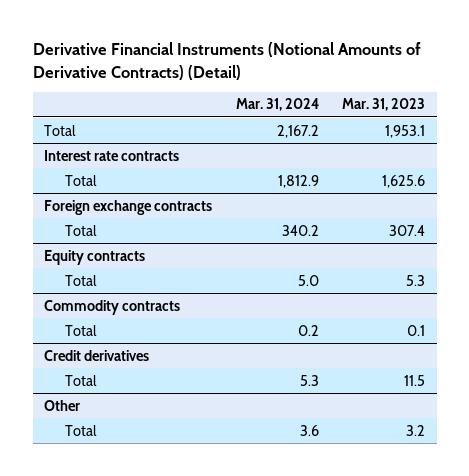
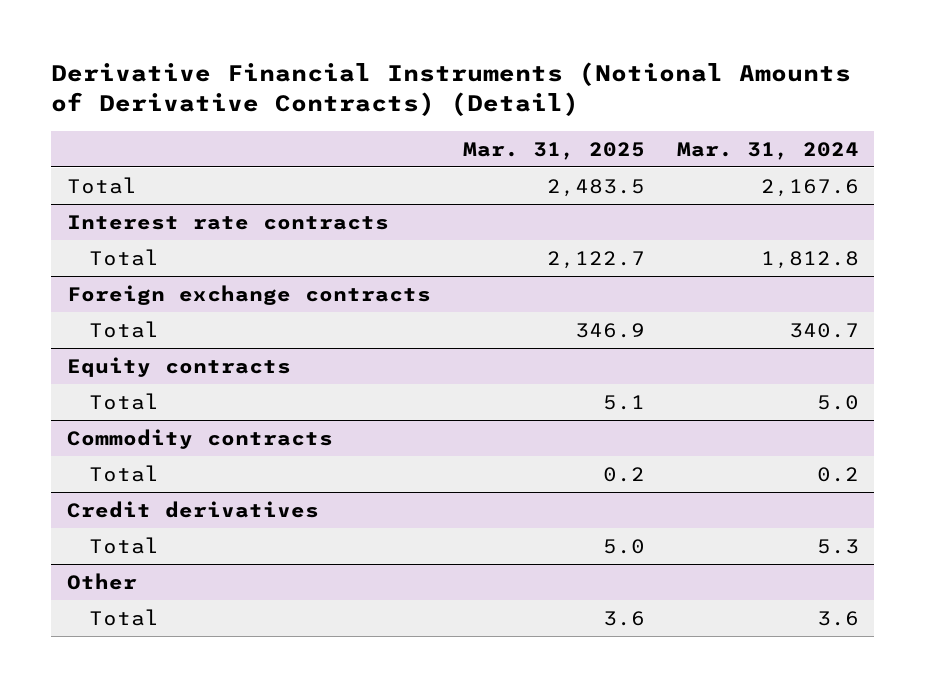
[341,98,425,112] Mar. 31, 2023 -> none
none -> [462,141,645,160] Mar. 31, 2025
[276,124,319,138] 2,167.2 -> [760,178,859,197] 2,167.6
[277,174,319,188] 1,812.9 -> [760,250,859,269] 1,812.8
[281,224,319,236] 340.2 -> [788,322,859,338] 340.7

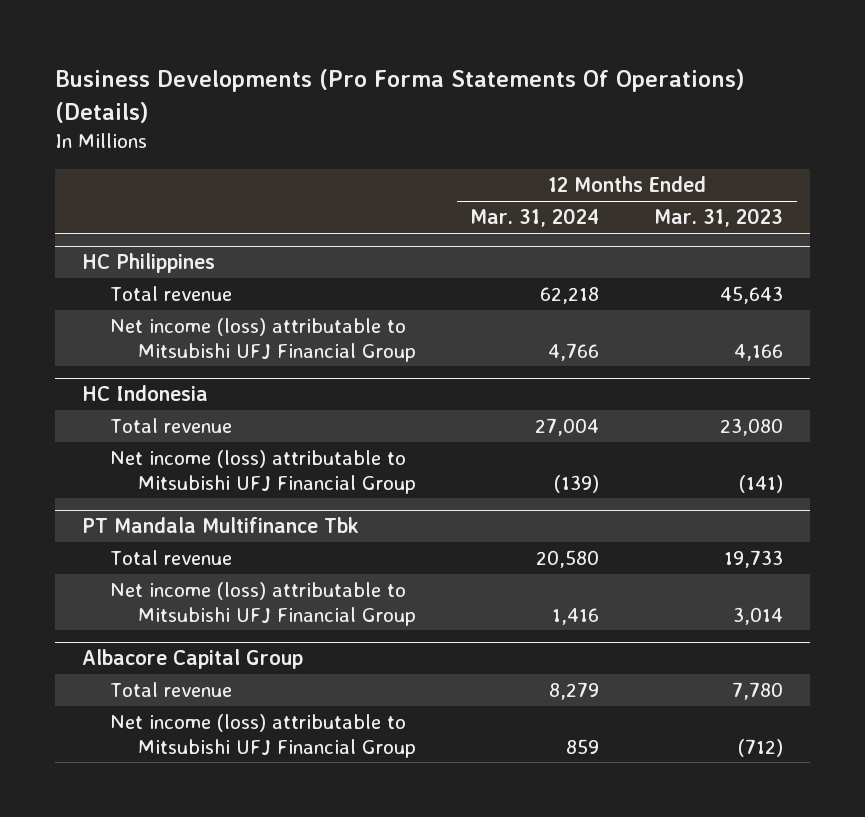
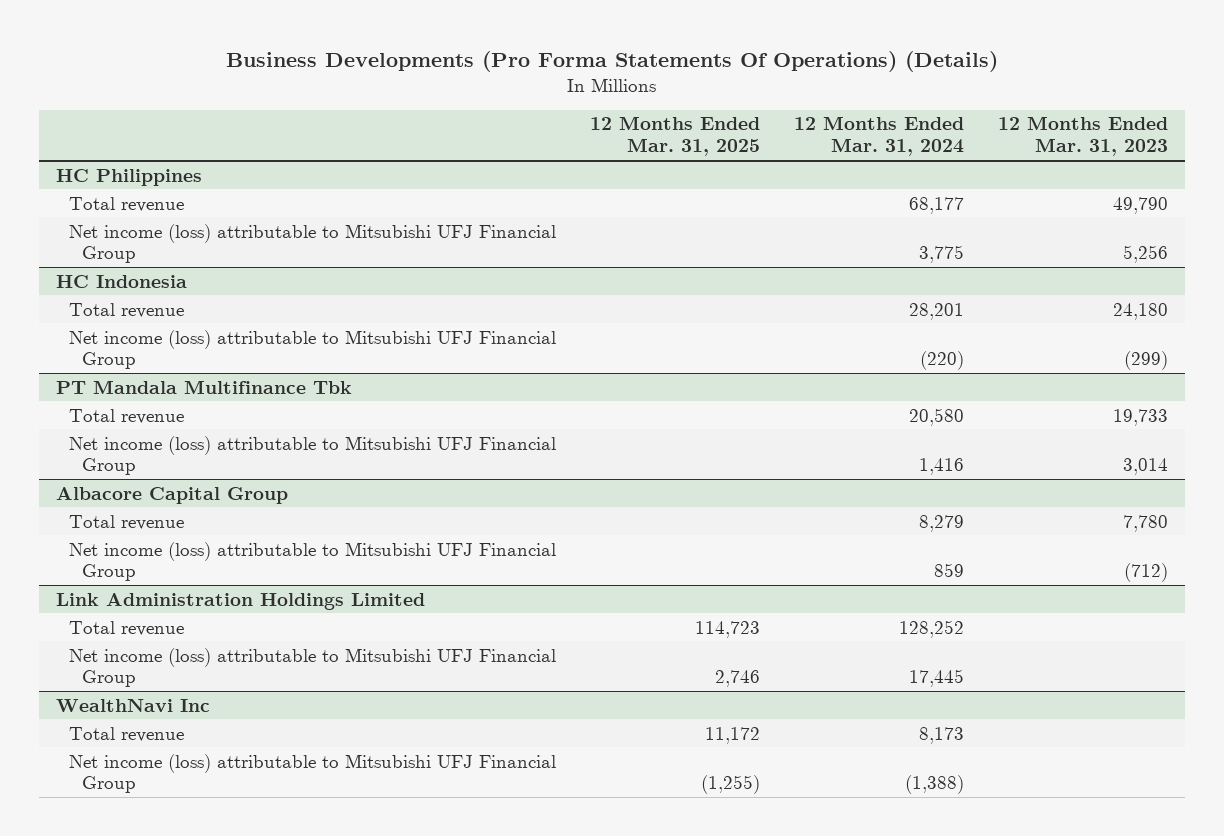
none -> [589,116,760,157] 12 Months Ended Mar. 31, 2025
[540,287,600,305] 62,218 -> [909,196,965,214] 68,177
[719,286,783,305] 45,643 -> [1113,196,1169,214] 49,790
[548,342,600,361] 4,766 -> [919,245,965,264] 3,775
[733,343,783,361] 4,166 -> [1123,245,1169,264] 5,256
[535,418,600,437] 27,004 -> [909,302,965,320] 28,201
[719,418,783,437] 23,080 -> [1113,302,1169,320] 24,180
[554,474,600,493] (139) -> [920,351,965,371] (220)
[738,474,783,493] (141) -> [1124,351,1169,371] (299)
none -> [55,592,425,610] Link Administration Holdings Limited
none -> [68,620,184,636] Total revenue
none -> [68,647,556,688] Net income (loss) attributable to Mitsubishi UFJ Financial Group
none -> [55,698,210,712] WealthNavi Inc
none -> [68,726,184,742] Total revenue
none -> [68,753,556,794] Net income (loss) attributable to Mitsubishi UFJ Financial Group

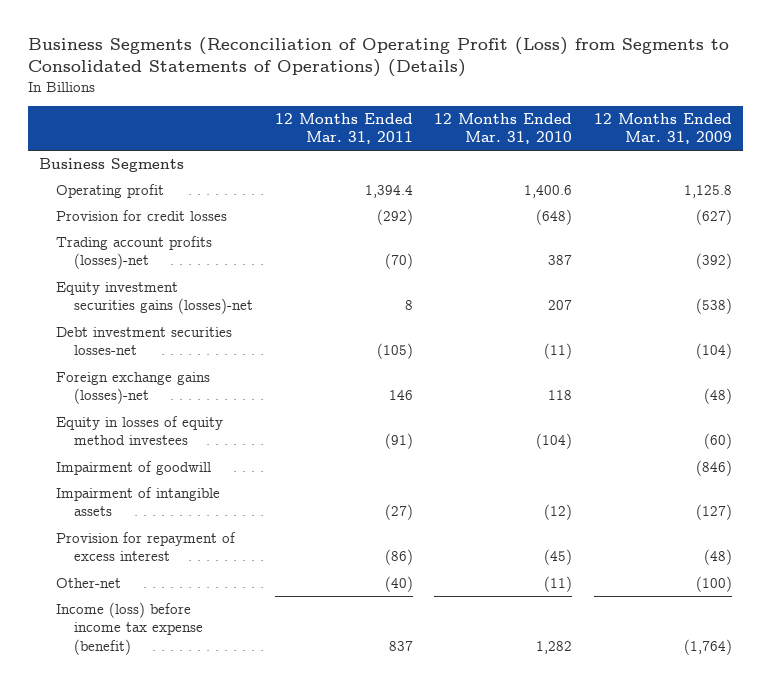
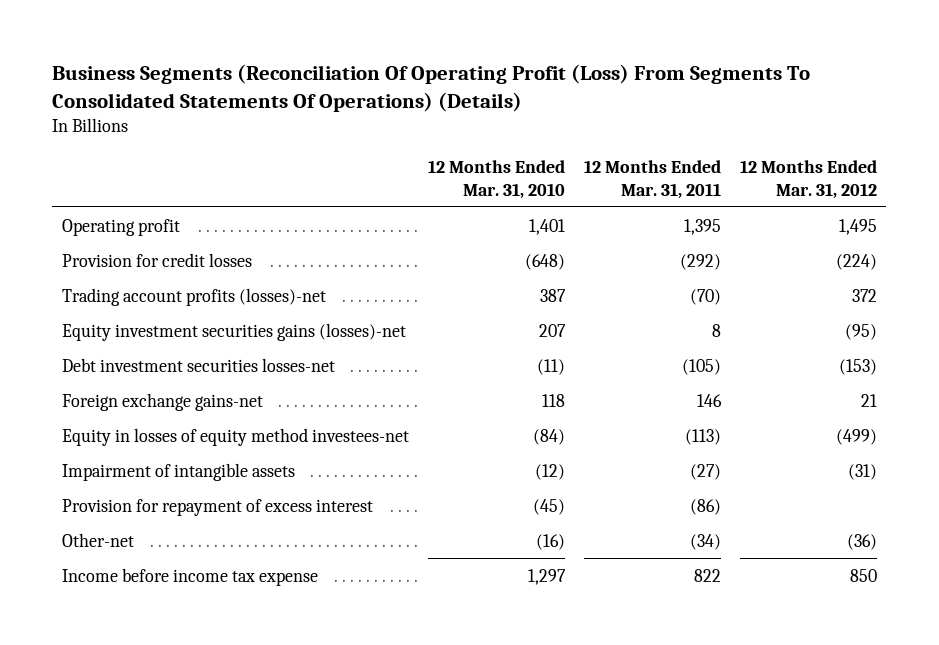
[28,37,730,78] Business Segments (Reconciliation of Operating Profit (Loss) from Segments to Consolidated Statements of Operations) (Details) -> [52,63,811,112] Business Segments (Reconciliation Of Operating Profit (Loss) From Segments To Consolidated Statements Of Operations) (Details)
[594,112,733,145] 12 Months Ended Mar. 31, 2009 -> none
none -> [739,160,877,199] 12 Months Ended Mar. 31, 2012
[38,157,184,172] Business Segments -> none
[364,184,413,198] 1,394.4 -> [683,218,721,235] 1,395
[524,184,573,198] 1,400.6 -> [528,218,565,235] 1,401
[56,460,212,475] Impairment of goodwill -> none
[56,371,211,405] Foreign exchange gains (losses)-net -> [61,392,263,411] Foreign exchange gains-net
[56,415,224,446] Equity in losses of equity method investees -> [61,427,409,446] Equity in losses of equity method investees-net
[384,433,413,450] (91) -> [684,428,721,445] (113)
[536,433,573,450] (104) -> [532,428,565,445] (84)
[384,575,413,592] (40) -> [689,533,721,550] (34)
[544,575,573,592] (11) -> [535,533,565,550] (16)
[56,601,203,655] Income (loss) before income tax expense (benefit) -> [61,567,318,586] Income before income tax expense
[388,640,413,651] 837 -> [693,568,721,582] 822
[536,640,573,654] 1,282 -> [527,568,566,585] 1,297

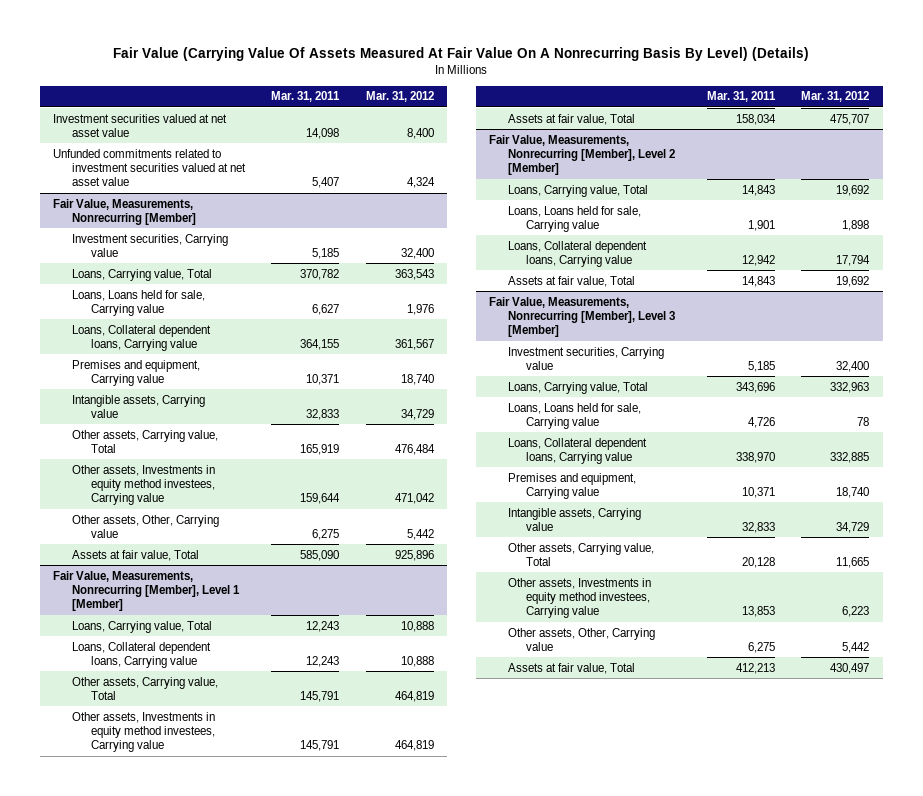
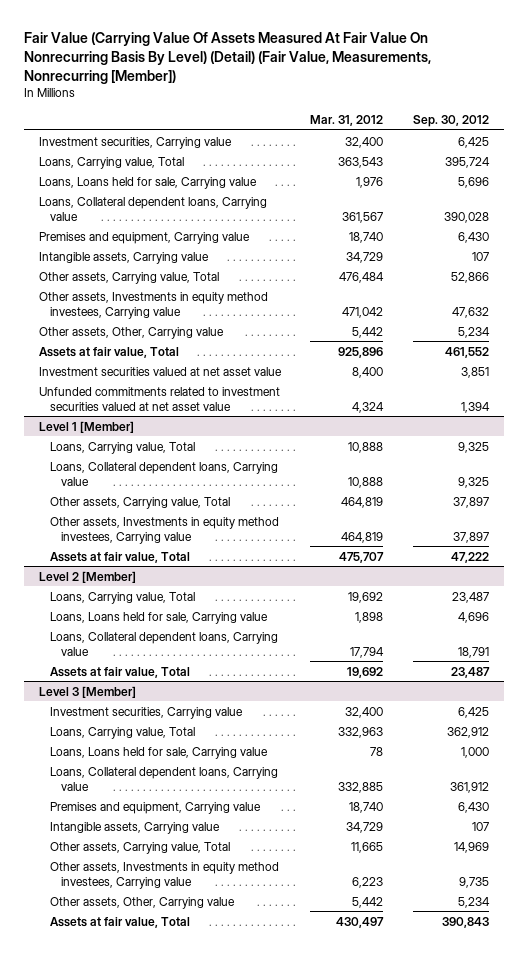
[113,47,810,62] Fair Value (Carrying Value Of Assets Measured At Fair Value On A Nonrecurring Basis By Level) (Details) -> [24,32,432,84] Fair Value (Carrying Value Of Assets Measured At Fair Value On Nonrecurring Basis By Level) (Detail) (Fair Value, Measurements, Nonrecurring [Member])
[271,91,341,103] Mar. 31, 2011 -> none
none -> [412,114,489,127] Sep. 30, 2012
[53,198,197,225] Fair Value, Measurements, Nonrecurring [Member] -> none
[53,570,241,612] Fair Value, Measurements, Nonrecurring [Member], Level 1 [Member] -> none
[53,113,228,137] Investment securities valued at net asset value -> [38,366,282,376] Investment securities valued at net asset value
[53,148,247,187] Unfunded commitments related to investment securities valued at net asset value -> [38,386,280,411] Unfunded commitments related to investment securities valued at net asset value
none -> [38,420,134,433] Level 1 [Member]
[489,134,675,176] Fair Value, Measurements, Nonrecurring [Member], Level 2 [Member] -> none
none -> [38,570,136,583] Level 2 [Member]
[489,296,675,338] Fair Value, Measurements, Nonrecurring [Member], Level 3 [Member] -> none
none -> [38,685,136,698] Level 3 [Member]

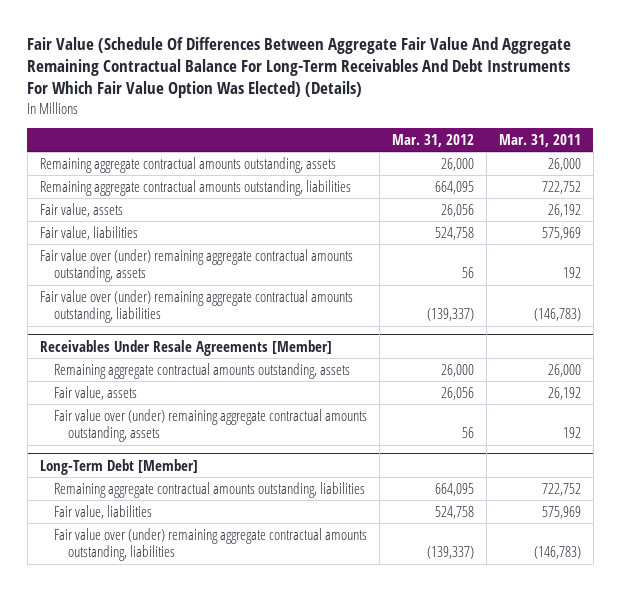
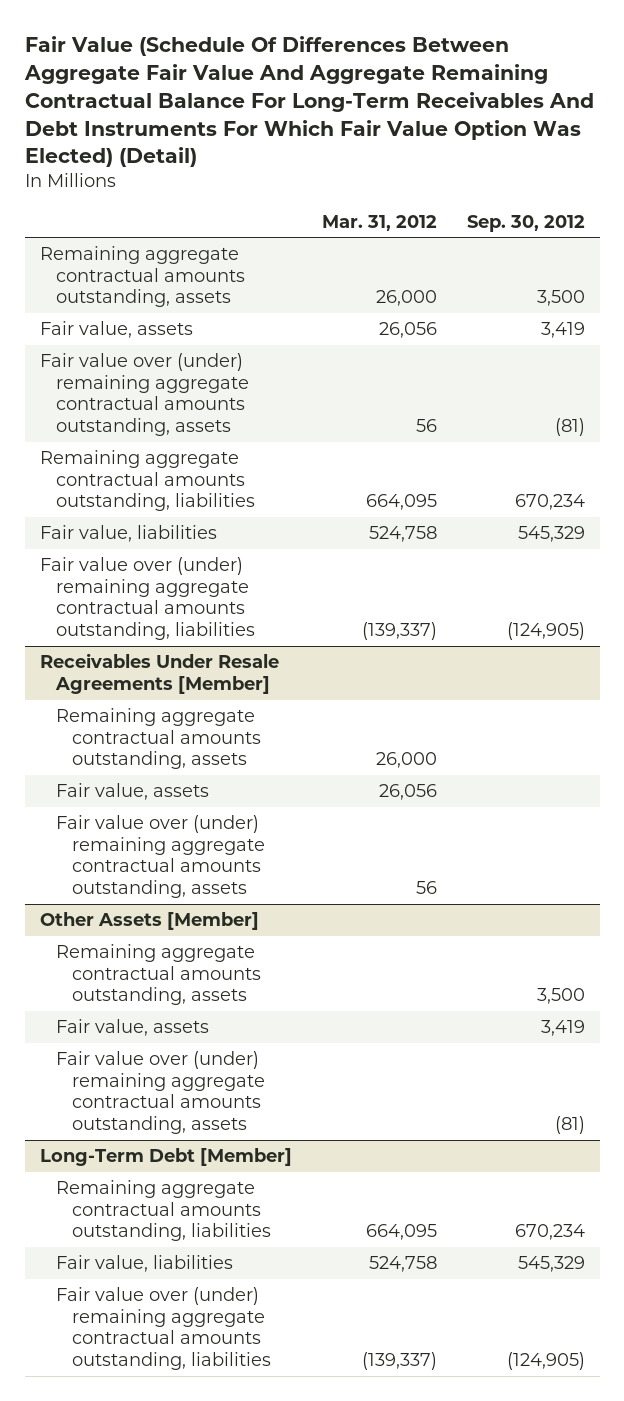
[27,36,572,99] Fair Value (Schedule Of Differences Between Aggregate Fair Value And Aggregate Remaining Contractual Balance For Long-Term Receivables And Debt Instruments For Which Fair Value Option Was Elected) (Details) -> [23,36,594,168] Fair Value (Schedule Of Differences Between Aggregate Fair Value And Aggregate Remaining Contractual Balance For Long-Term Receivables And Debt Instruments For Which Fair Value Option Was Elected) (Detail)
[498,133,581,147] Mar. 31, 2011 -> none
none -> [466,214,585,232] Sep. 30, 2012
[39,179,351,196] Remaining aggregate contractual amounts outstanding, liabilities -> [39,450,255,512] Remaining aggregate contractual amounts outstanding, liabilities
[39,225,138,240] Fair value, liabilities -> [39,525,217,543] Fair value, liabilities
none -> [39,912,259,931] Other Assets [Member]
none -> [55,944,262,1006] Remaining aggregate contractual amounts outstanding, assets
none -> [55,1019,209,1037] Fair value, assets
none -> [55,1051,266,1134] Fair value over (under) remaining aggregate contractual amounts outstanding, assets

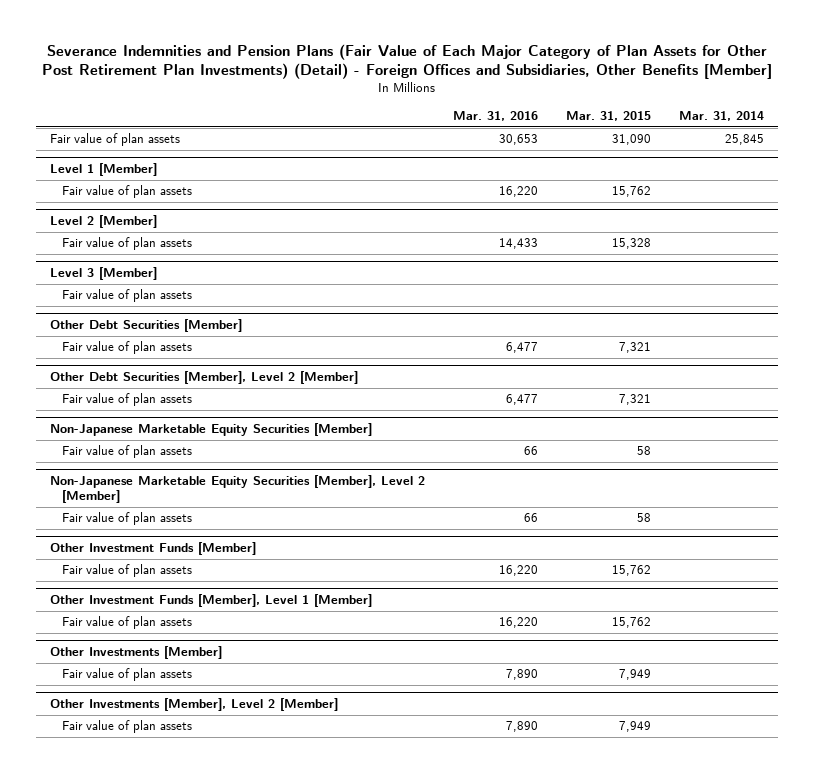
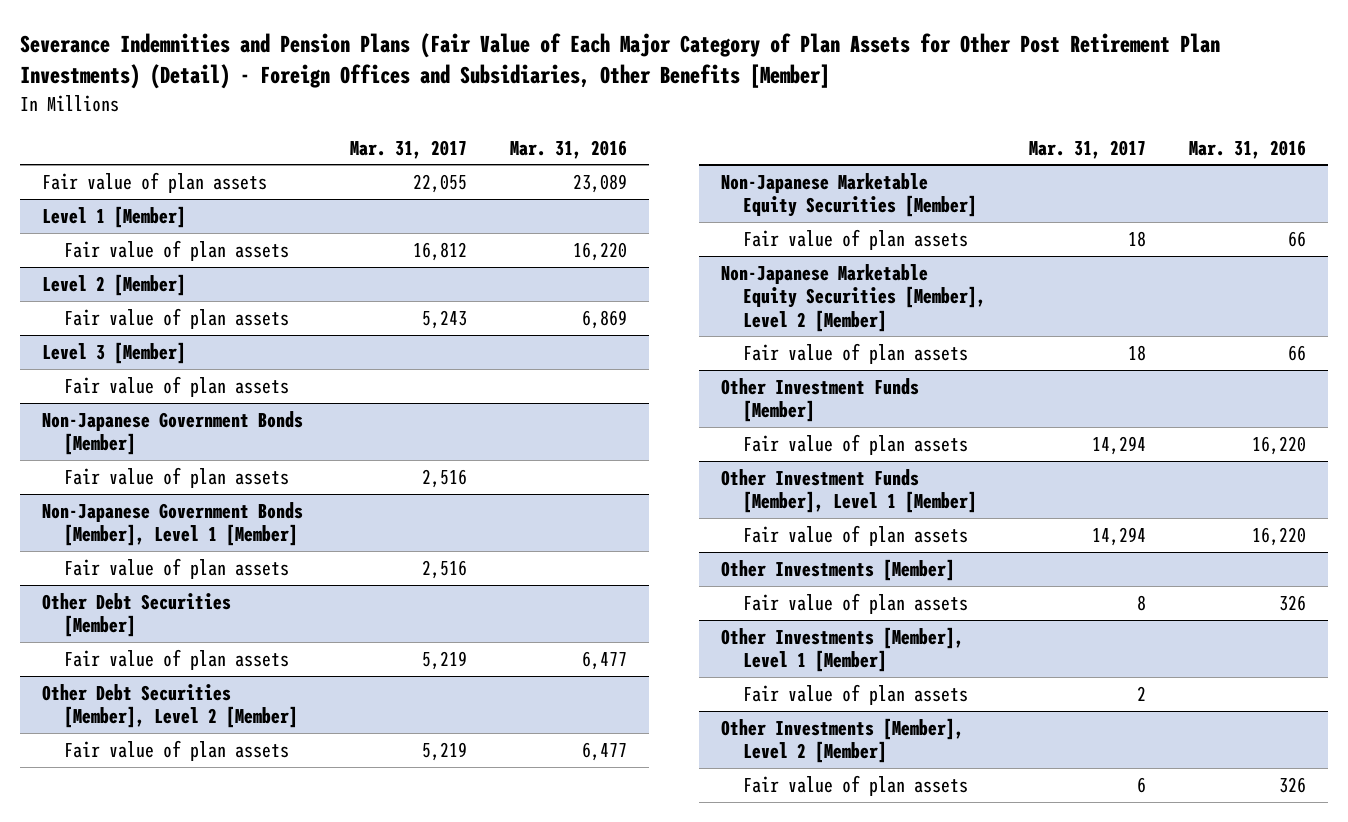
[566,111,652,122] Mar. 31, 2015 -> none
[679,111,765,122] Mar. 31, 2014 -> none
none -> [350,139,468,159] Mar. 31, 2017
[499,134,539,146] 30,653 -> [573,173,628,193] 23,089
[499,238,539,250] 14,433 -> [582,309,628,329] 6,869
none -> [41,410,303,456] Non-Japanese Government Bonds [Member]
none -> [64,466,290,488] Fair value of plan assets
none -> [41,501,303,547] Non-Japanese Government Bonds [Member], Level 1 [Member]
none -> [64,557,290,579] Fair value of plan assets
[506,669,539,681] 7,890 -> [1279,594,1307,611] 326
none -> [720,626,964,673] Other Investments [Member], Level 1 [Member]
none -> [743,683,969,705] Fair value of plan assets
[506,721,539,733] 7,890 -> [1279,776,1307,793] 326

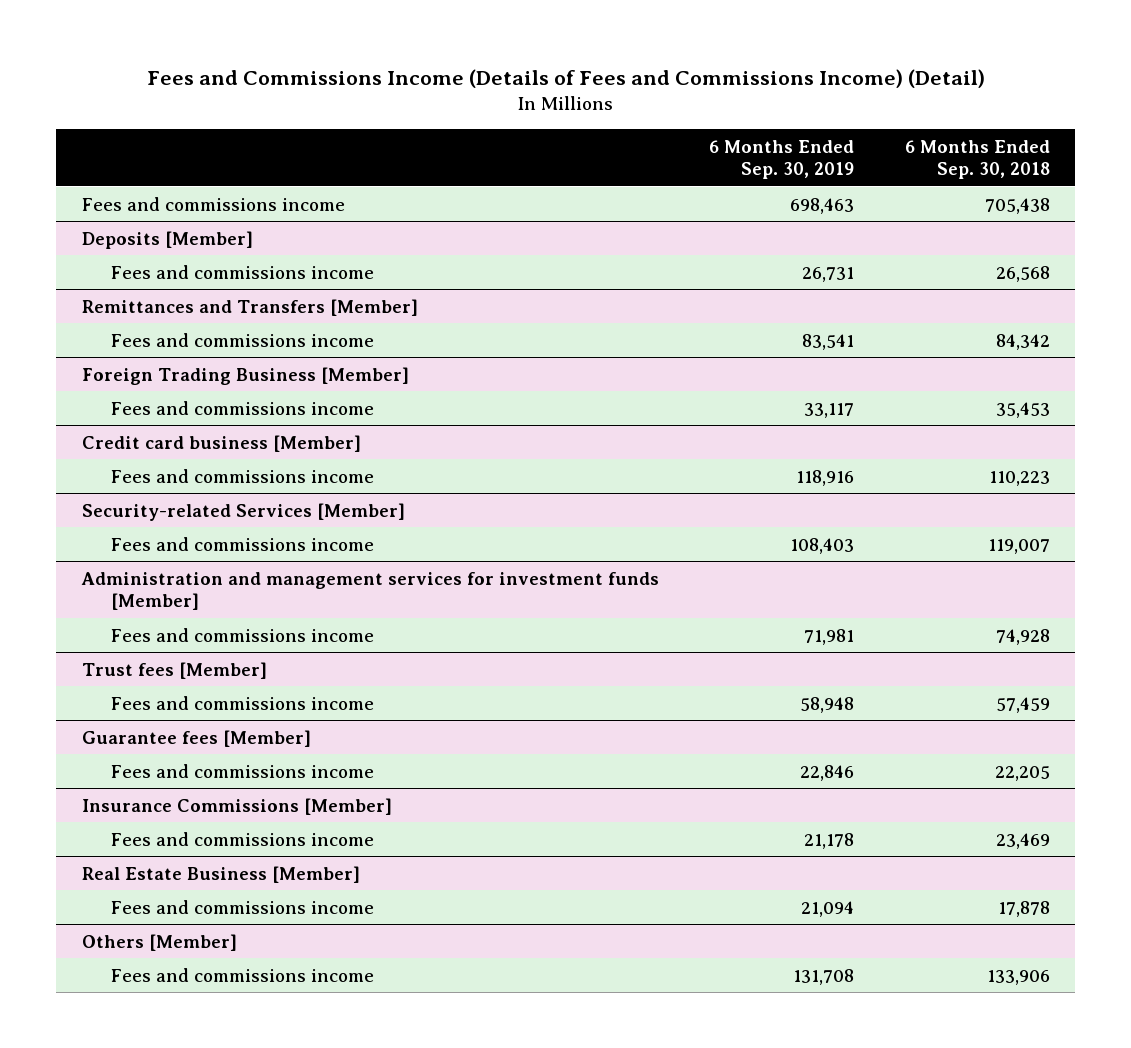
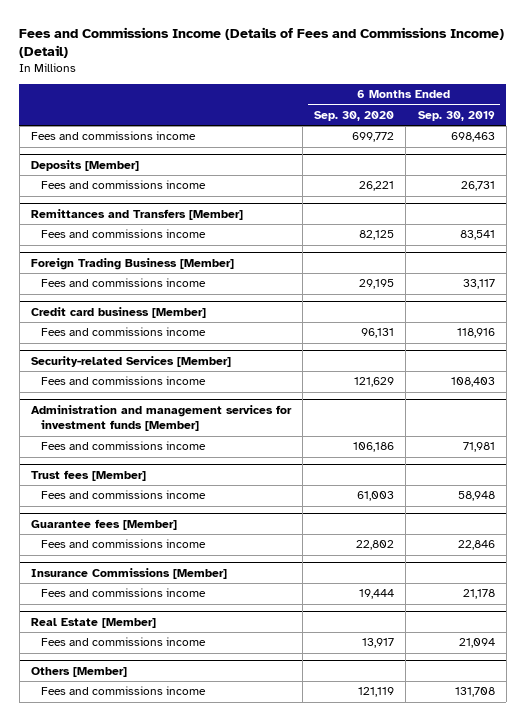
[904,139,1050,180] 6 Months Ended Sep. 30, 2018 -> none
none -> [314,111,395,122] Sep. 30, 2020
[81,865,360,883] Real Estate Business [Member] -> [30,618,156,629] Real Estate [Member]

